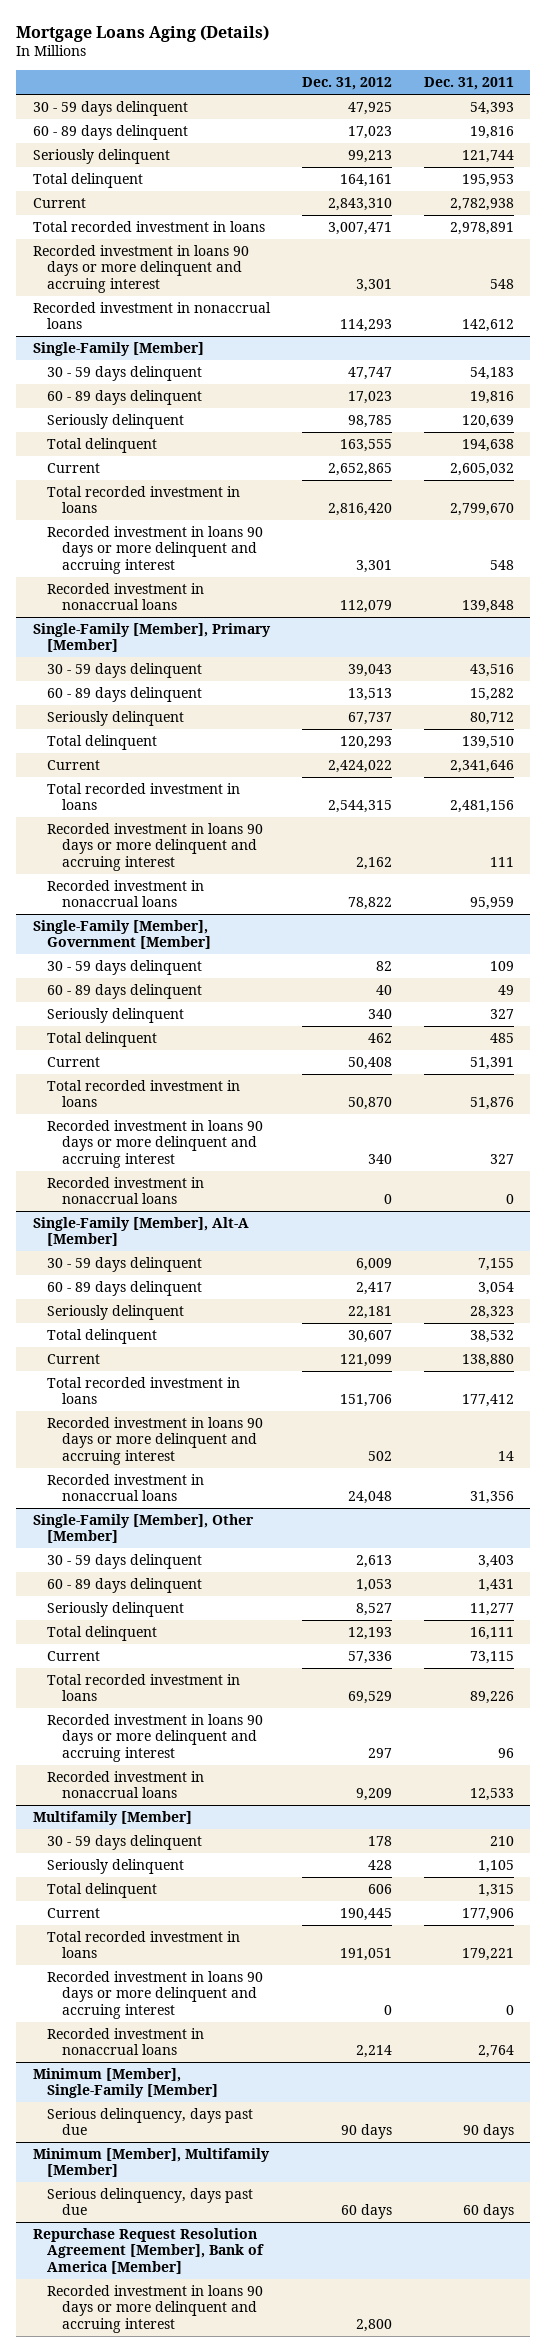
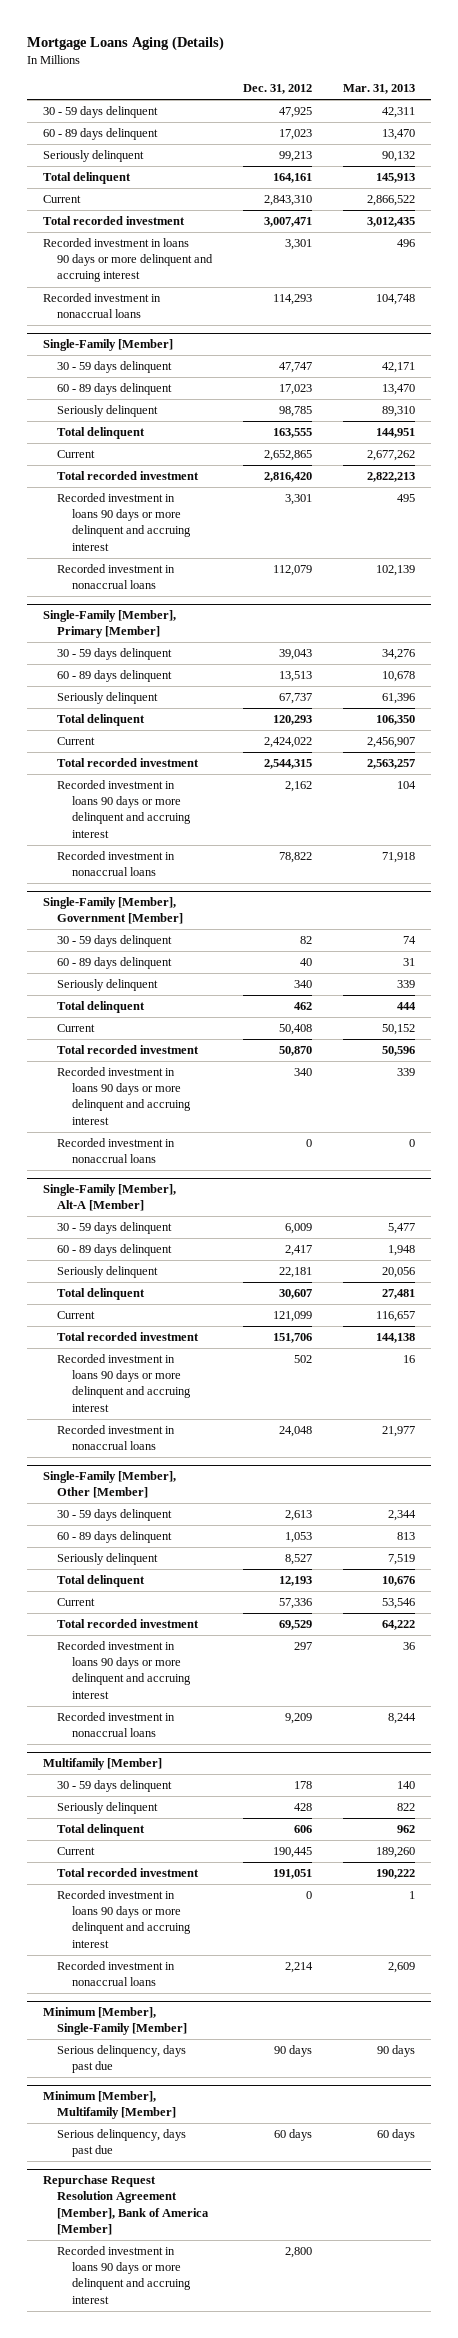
[424,77,515,91] Dec. 31, 2011 -> none
none -> [343,84,416,95] Mar. 31, 2013
[32,221,265,233] Total recorded investment in loans -> [42,216,185,226] Total recorded investment
[47,486,241,514] Total recorded investment in loans -> [57,471,200,481] Total recorded investment
[47,783,241,811] Total recorded investment in loans -> [57,758,200,768] Total recorded investment
[47,1080,241,1108] Total recorded investment in loans -> [57,1045,200,1055] Total recorded investment
[47,1377,241,1405] Total recorded investment in loans -> [57,1332,200,1342] Total recorded investment
[47,1674,241,1702] Total recorded investment in loans -> [57,1619,200,1629] Total recorded investment
[47,1931,241,1959] Total recorded investment in loans -> [57,1868,200,1878] Total recorded investment

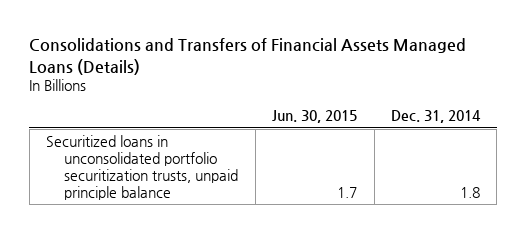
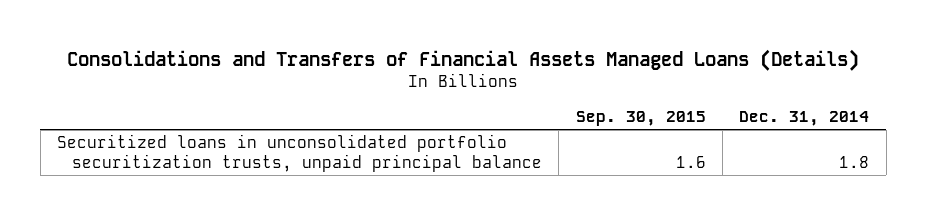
[272,110,358,124] Jun. 30, 2015 -> none
none -> [575,111,706,127] Sep. 30, 2015
[46,134,239,200] Securitized loans in unconsolidated portfolio securitization trusts, unpaid principle balance -> [57,134,543,172] Securitized loans in unconsolidated portfolio securitization trusts, unpaid principal balance

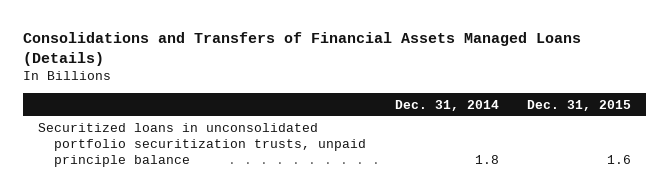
[575,111,706,127] Sep. 30, 2015 -> none
none -> [527,99,632,111] Dec. 31, 2015
[57,134,543,172] Securitized loans in unconsolidated portfolio securitization trusts, unpaid principal balance -> [37,123,367,168] Securitized loans in unconsolidated portfolio securitization trusts, unpaid principle balance

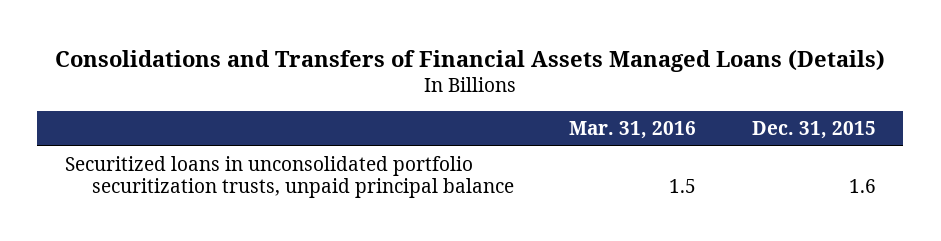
[394,99,499,111] Dec. 31, 2014 -> none
none -> [569,121,697,140] Mar. 31, 2016
[37,123,367,168] Securitized loans in unconsolidated portfolio securitization trusts, unpaid principle balance -> [65,156,514,199] Securitized loans in unconsolidated portfolio securitization trusts, unpaid principal balance

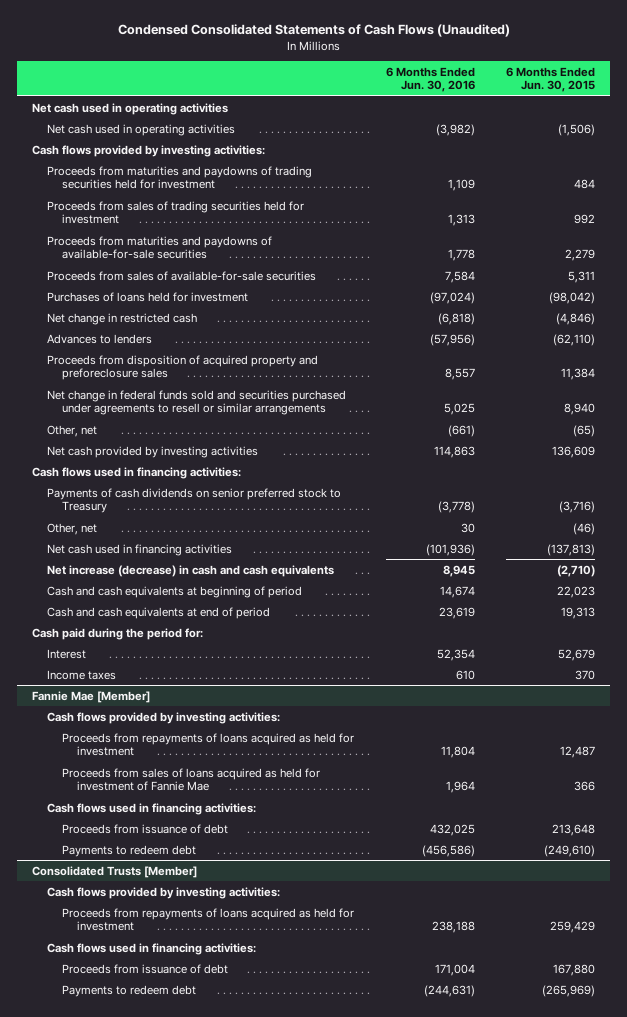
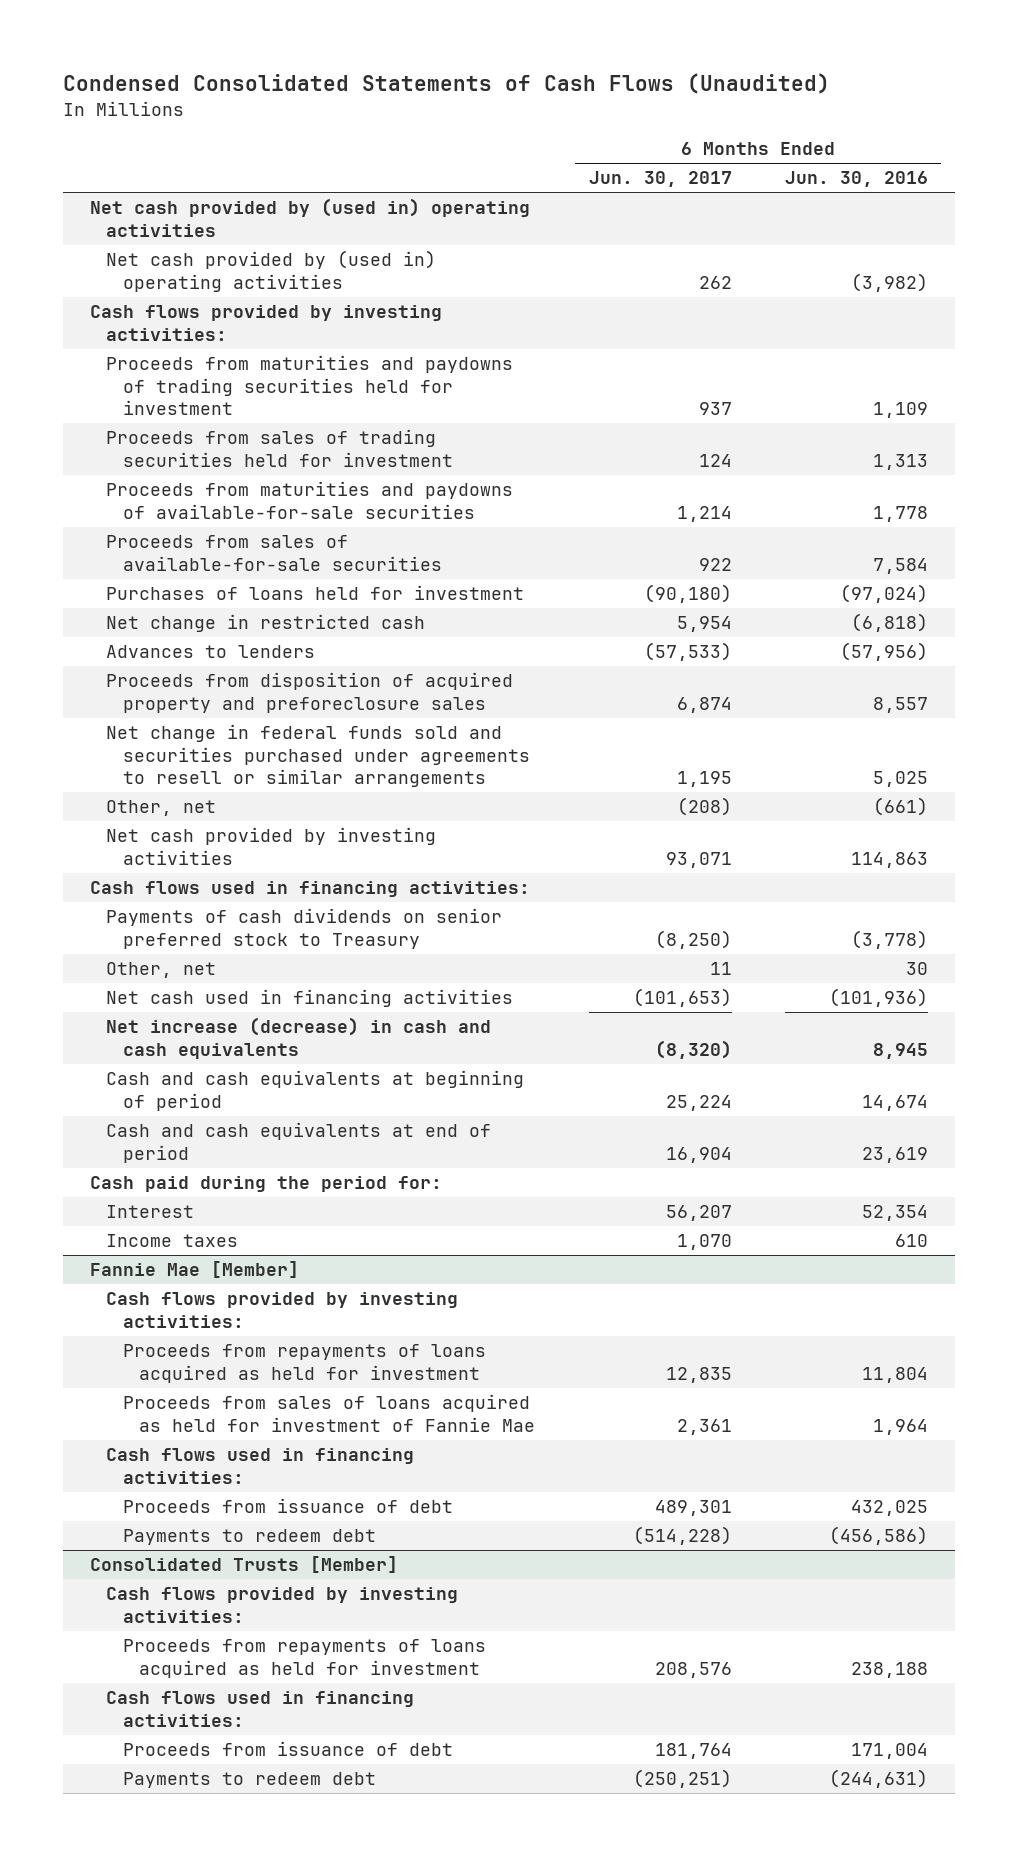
[505,66,595,92] 6 Months Ended Jun. 30, 2015 -> none
none -> [588,171,732,188] Jun. 30, 2017
[32,102,229,115] Net cash used in operating activities -> [89,198,530,237] Net cash provided by (used in) operating activities
[47,123,236,136] Net cash used in operating activities -> [106,250,437,292] Net cash provided by (used in) operating activities

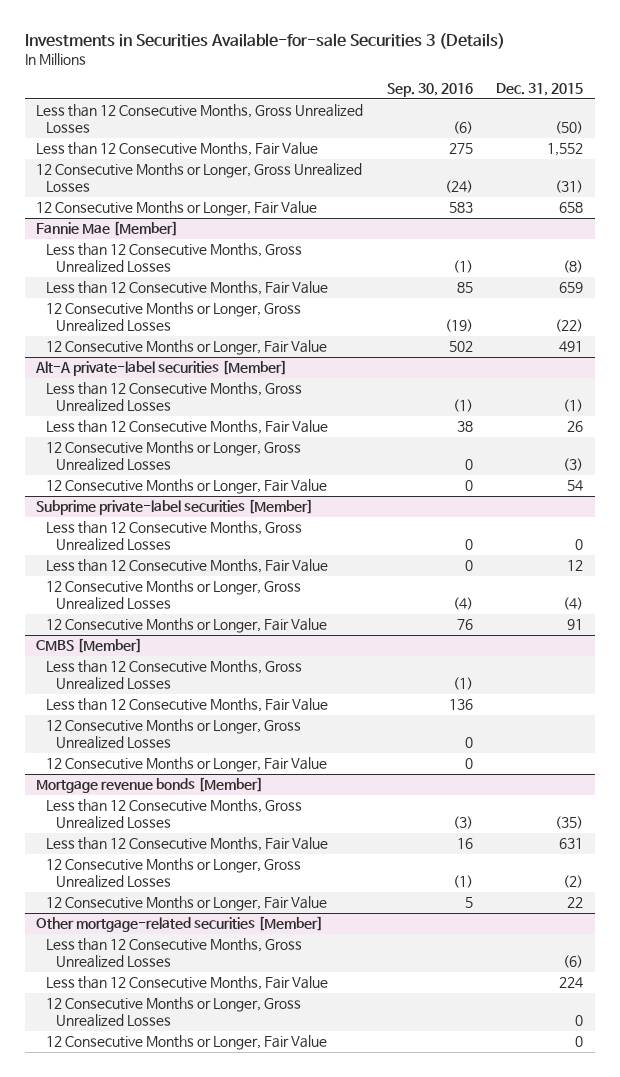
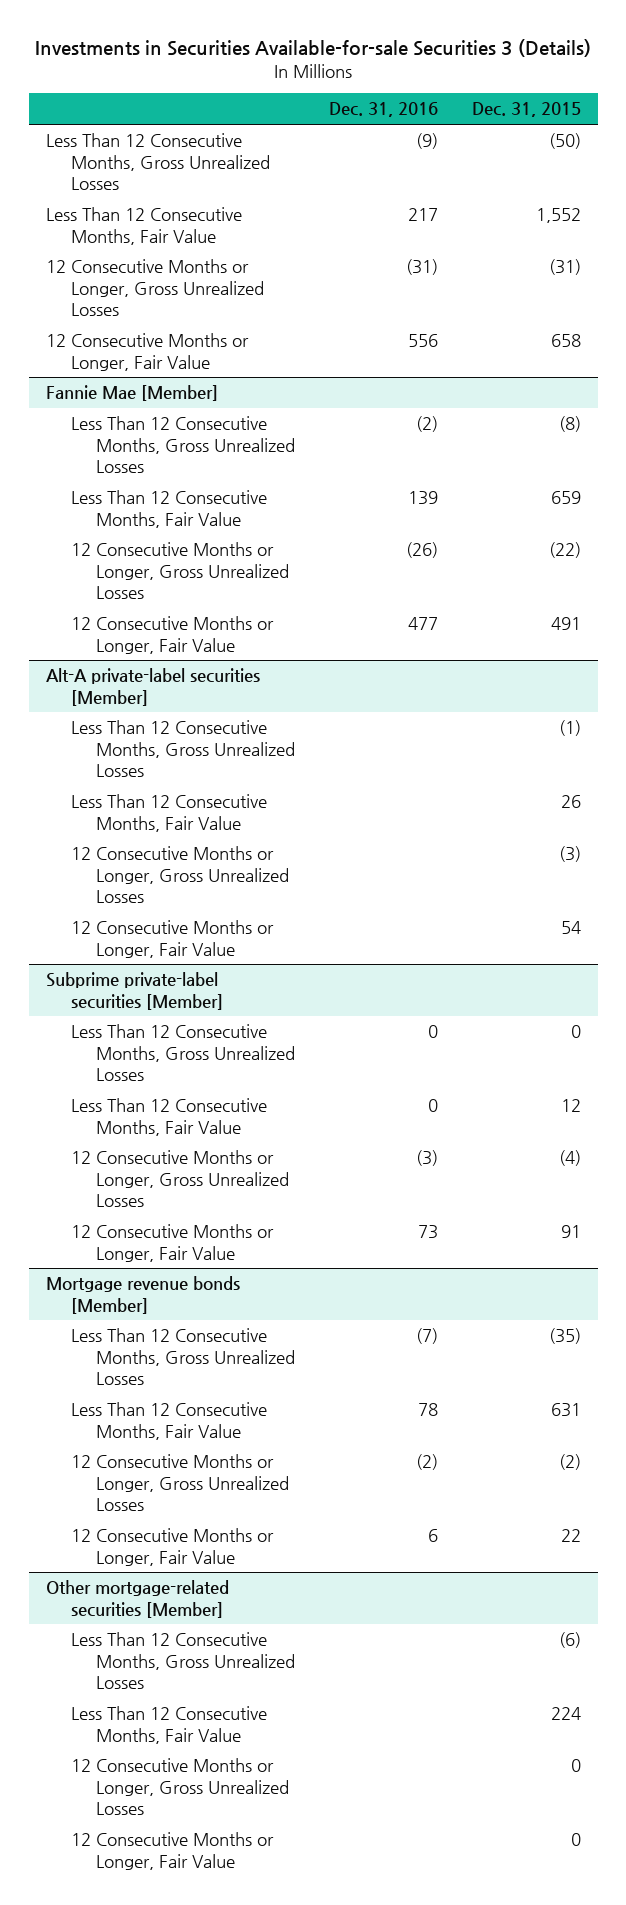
[386,83,473,98] Sep. 30, 2016 -> none
none -> [329,102,439,118] Dec. 31, 2016
[36,104,364,134] Less than 12 Consecutive Months, Gross Unrealized Losses -> [45,133,271,191] Less Than 12 Consecutive Months, Gross Unrealized Losses
[36,142,319,157] Less than 12 Consecutive Months, Fair Value -> [45,207,242,245] Less Than 12 Consecutive Months, Fair Value
[46,243,303,274] Less than 12 Consecutive Months, Gross Unrealized Losses -> [71,416,296,474] Less Than 12 Consecutive Months, Gross Unrealized Losses
[46,281,329,296] Less than 12 Consecutive Months, Fair Value -> [71,490,268,528] Less Than 12 Consecutive Months, Fair Value
[46,382,303,413] Less than 12 Consecutive Months, Gross Unrealized Losses -> [71,720,296,778] Less Than 12 Consecutive Months, Gross Unrealized Losses
[46,420,329,435] Less than 12 Consecutive Months, Fair Value -> [71,794,268,832] Less Than 12 Consecutive Months, Fair Value
[46,521,303,552] Less than 12 Consecutive Months, Gross Unrealized Losses -> [71,1024,296,1082] Less Than 12 Consecutive Months, Gross Unrealized Losses
[46,559,329,574] Less than 12 Consecutive Months, Fair Value -> [71,1098,268,1136] Less Than 12 Consecutive Months, Fair Value
[36,638,143,654] CMBS [Member] -> none
[46,660,303,691] Less than 12 Consecutive Months, Gross Unrealized Losses -> none
[46,698,329,713] Less than 12 Consecutive Months, Fair Value -> none
[46,719,302,750] 12 Consecutive Months or Longer, Gross Unrealized Losses -> none
[46,757,328,773] 12 Consecutive Months or Longer, Fair Value -> none
[46,799,303,830] Less than 12 Consecutive Months, Gross Unrealized Losses -> [71,1328,296,1386] Less Than 12 Consecutive Months, Gross Unrealized Losses
[46,837,329,852] Less than 12 Consecutive Months, Fair Value -> [71,1402,268,1440] Less Than 12 Consecutive Months, Fair Value
[46,938,303,969] Less than 12 Consecutive Months, Gross Unrealized Losses -> [71,1632,296,1690] Less Than 12 Consecutive Months, Gross Unrealized Losses
[46,976,329,991] Less than 12 Consecutive Months, Fair Value -> [71,1706,268,1744] Less Than 12 Consecutive Months, Fair Value

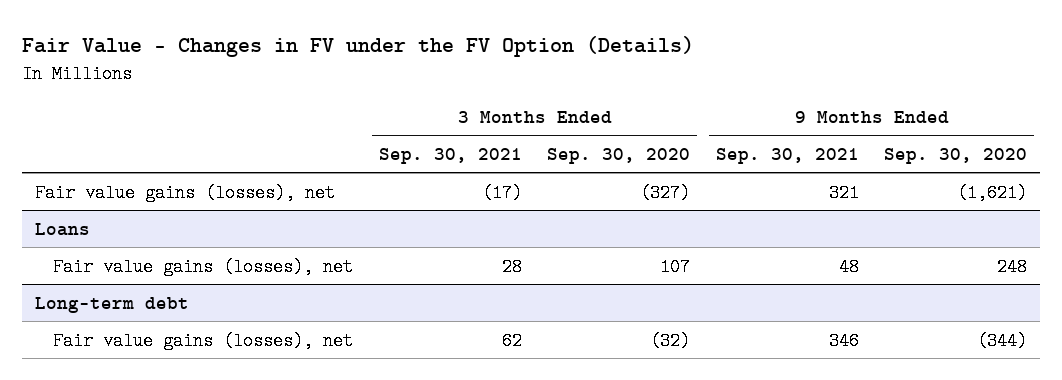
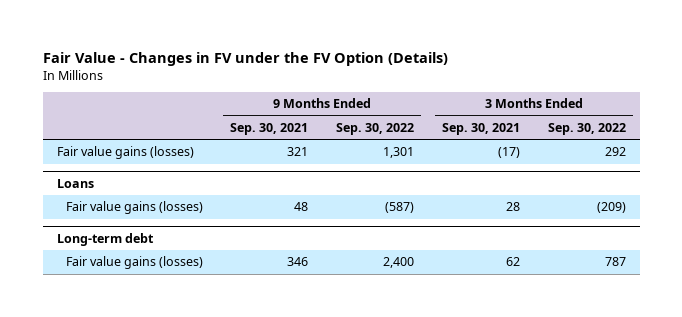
[547,147,691,164] Sep. 30, 2020 -> none
[884,147,1028,164] Sep. 30, 2020 -> none
none -> [336,123,415,136] Sep. 30, 2022
none -> [547,123,626,136] Sep. 30, 2022
[34,183,335,202] Fair value gains (losses), net -> [56,146,194,160] Fair value gains (losses)
[53,257,354,276] Fair value gains (losses), net -> [65,201,203,215] Fair value gains (losses)
[53,331,354,350] Fair value gains (losses), net -> [65,256,203,270] Fair value gains (losses)

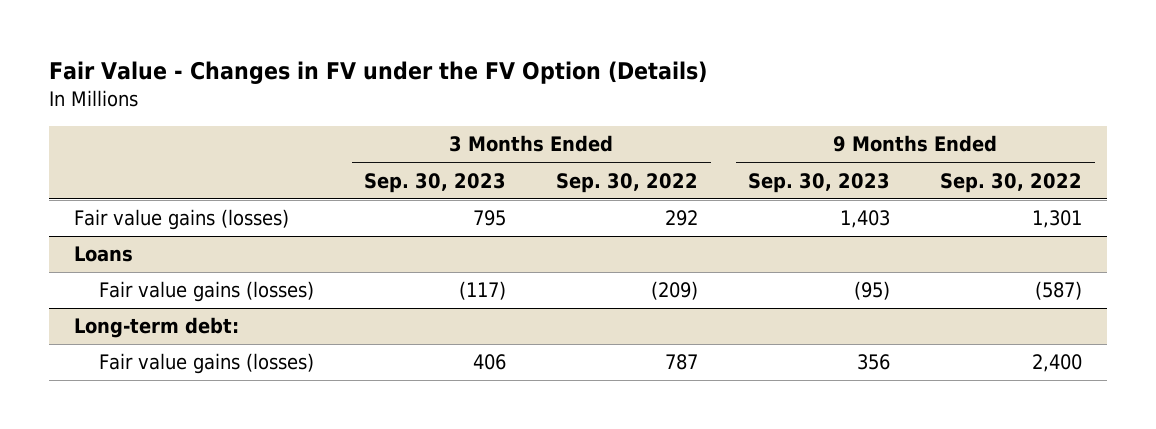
[230,123,309,136] Sep. 30, 2021 -> none
[441,123,520,136] Sep. 30, 2021 -> none
none -> [364,172,507,193] Sep. 30, 2023
none -> [748,172,891,193] Sep. 30, 2023
[56,233,154,247] Long-term debt -> [73,317,239,339] Long-term debt:

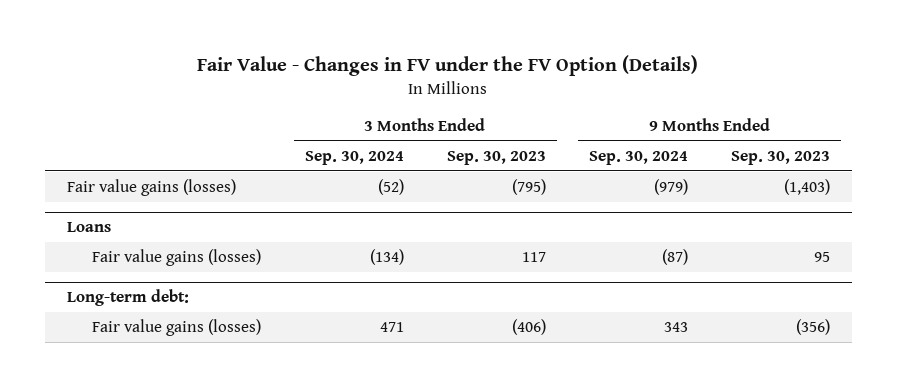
[556,172,699,193] Sep. 30, 2022 -> none
[940,172,1083,193] Sep. 30, 2022 -> none
none -> [304,150,404,165] Sep. 30, 2024
none -> [589,150,689,165] Sep. 30, 2024
[473,210,507,227] 795 -> [511,179,546,196] (795)
[840,210,891,229] 1,403 -> [784,179,831,196] (1,403)
[459,281,507,301] (117) -> [521,252,546,263] 117
[854,281,891,301] (95) -> [814,252,831,263] 95
[473,354,507,371] 406 -> [511,319,546,336] (406)
[857,354,891,371] 356 -> [796,319,831,336] (356)

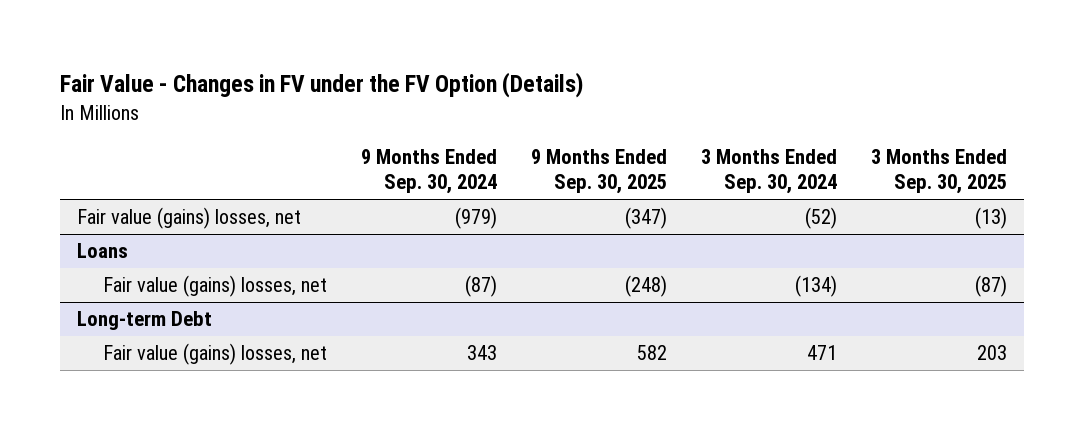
[446,150,546,165] Sep. 30, 2023 -> none
[731,150,831,165] Sep. 30, 2023 -> none
none -> [530,149,667,195] 9 Months Ended Sep. 30, 2025
none -> [870,149,1007,195] 3 Months Ended Sep. 30, 2025
[66,179,236,197] Fair value gains (losses) -> [77,207,302,230] Fair value (gains) losses, net
[92,249,262,267] Fair value gains (losses) -> [102,275,327,298] Fair value (gains) losses, net
[66,289,189,307] Long-term debt: -> [77,311,213,331] Long-term Debt
[92,319,262,337] Fair value gains (losses) -> [102,343,327,366] Fair value (gains) losses, net

